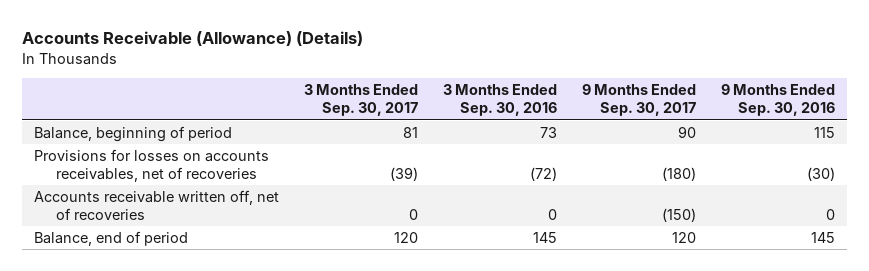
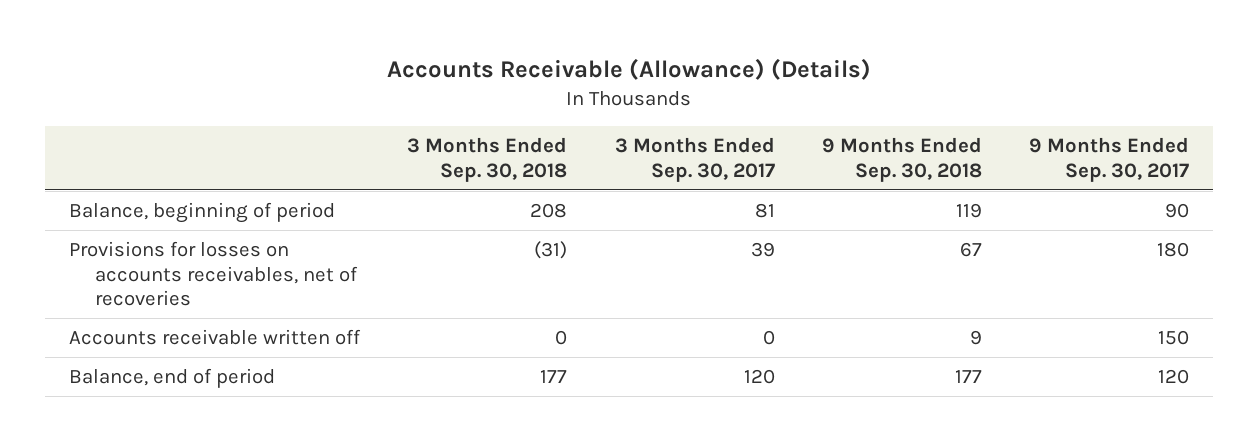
[442,84,557,117] 3 Months Ended Sep. 30, 2016 -> none
[720,84,835,117] 9 Months Ended Sep. 30, 2016 -> none
none -> [407,136,568,182] 3 Months Ended Sep. 30, 2018
none -> [821,136,982,182] 9 Months Ended Sep. 30, 2018
[390,167,419,182] (39) -> [750,241,775,257] 39
[661,167,696,182] (180) -> [1157,241,1190,257] 180
[34,189,280,221] Accounts receivable written off, net of recoveries -> [69,328,362,345] Accounts receivable written off
[661,208,696,223] (150) -> [1158,329,1190,345] 150

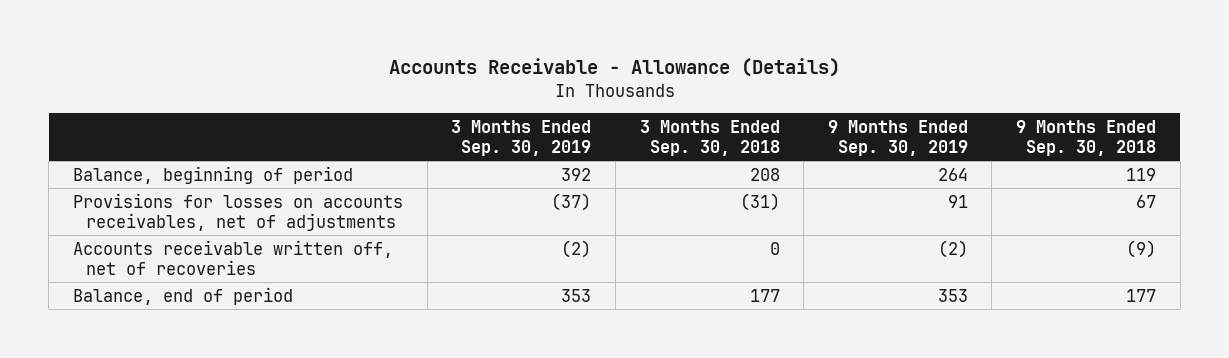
[387,58,872,81] Accounts Receivable (Allowance) (Details) -> [388,58,840,78] Accounts Receivable - Allowance (Details)
[614,136,775,182] 3 Months Ended Sep. 30, 2017 -> none
[1029,136,1190,182] 9 Months Ended Sep. 30, 2017 -> none
none -> [451,119,592,156] 3 Months Ended Sep. 30, 2019
none -> [827,119,968,156] 9 Months Ended Sep. 30, 2019
[69,240,359,307] Provisions for losses on accounts receivables, net of recoveries -> [72,192,403,231] Provisions for losses on accounts receivables, net of adjustments
[69,328,362,345] Accounts receivable written off -> [72,239,393,275] Accounts receivable written off, net of recoveries
[969,329,982,345] 9 -> [1126,239,1157,258] (9)

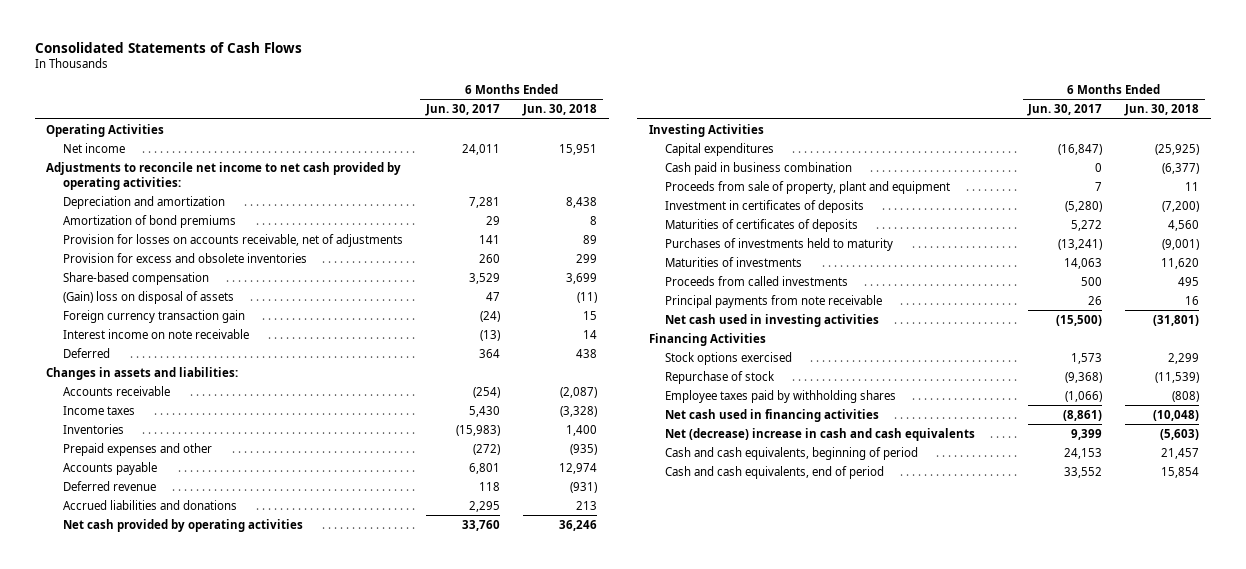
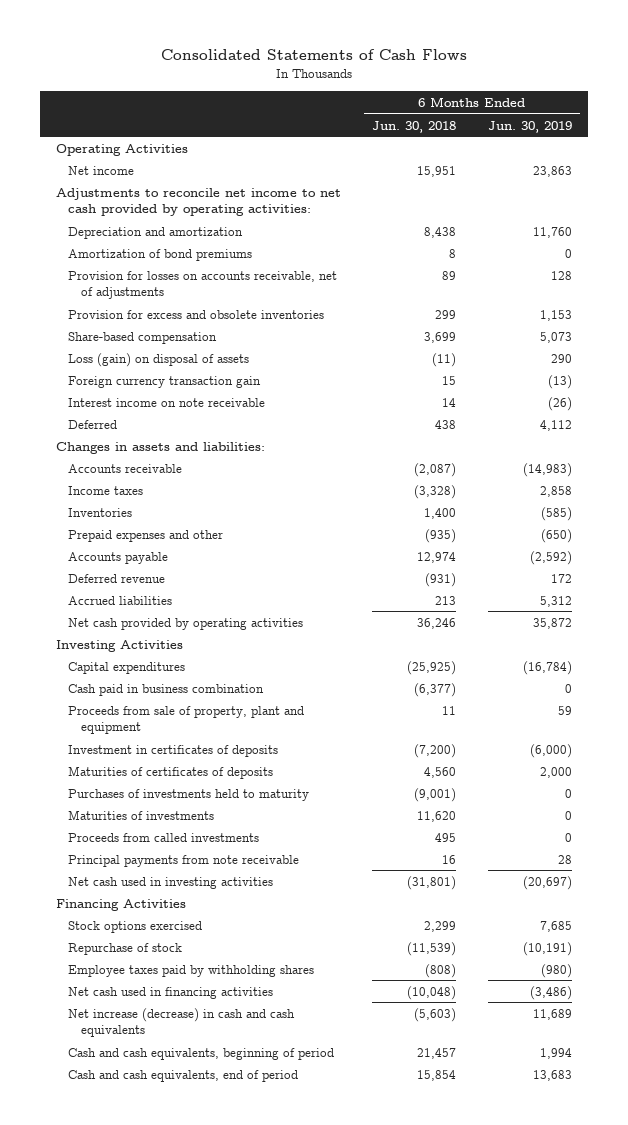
[425,104,501,117] Jun. 30, 2017 -> none
none -> [487,120,572,133] Jun. 30, 2019
[63,290,235,304] (Gain) loss on disposal of assets -> [68,352,250,367] Loss (gain) on disposal of assets
[63,499,238,510] Accrued liabilities and donations -> [68,595,173,605] Accrued liabilities
[665,427,976,441] Net (decrease) increase in cash and cash equivalents -> [68,1007,296,1038] Net increase (decrease) in cash and cash equivalents

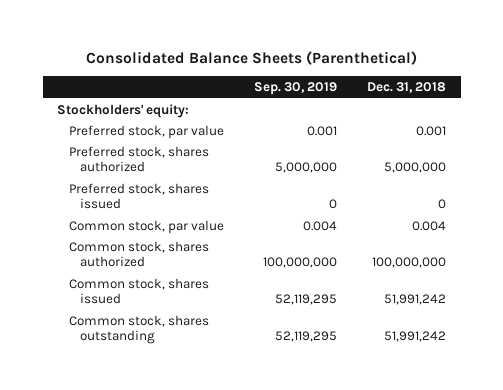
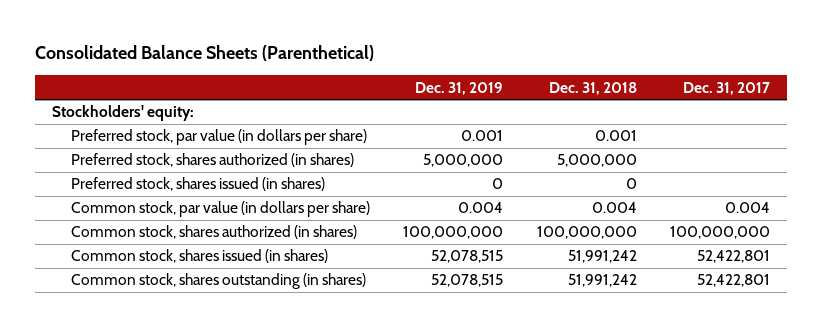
[253,82,337,96] Sep. 30, 2019 -> none
none -> [415,81,504,95] Dec. 31, 2019
none -> [682,81,770,95] Dec. 31, 2017
[68,124,224,139] Preferred stock, par value -> [70,129,367,146] Preferred stock, par value (in dollars per share)
[68,145,209,173] Preferred stock, shares authorized -> [70,153,354,168] Preferred stock, shares authorized (in shares)
[68,182,209,210] Preferred stock, shares issued -> [70,177,325,192] Preferred stock, shares issued (in shares)
[68,219,224,234] Common stock, par value -> [70,201,370,218] Common stock, par value (in dollars per share)
[68,240,209,268] Common stock, shares authorized -> [70,225,357,240] Common stock, shares authorized (in shares)
[68,277,209,305] Common stock, shares issued -> [70,249,328,264] Common stock, shares issued (in shares)
[68,314,209,345] Common stock, shares outstanding -> [70,273,366,290] Common stock, shares outstanding (in shares)

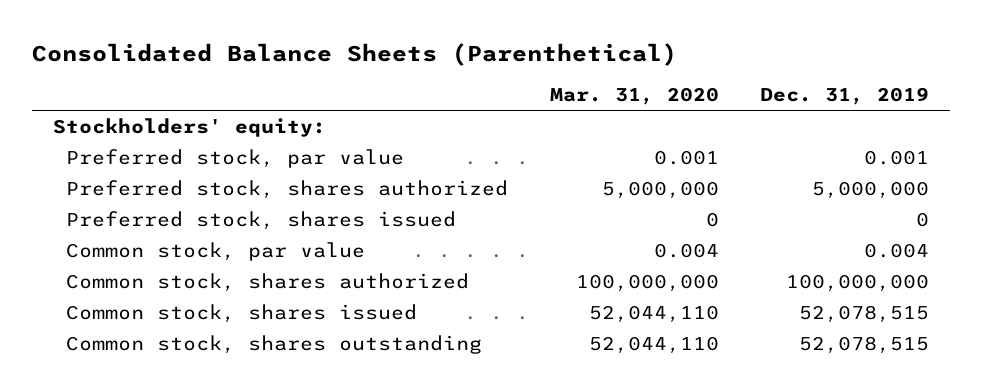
[548,81,637,95] Dec. 31, 2018 -> none
[682,81,770,95] Dec. 31, 2017 -> none
none -> [549,87,719,106] Mar. 31, 2020
[70,129,367,146] Preferred stock, par value (in dollars per share) -> [66,148,405,168] Preferred stock, par value
[70,153,354,168] Preferred stock, shares authorized (in shares) -> [66,179,509,199] Preferred stock, shares authorized
[70,177,325,192] Preferred stock, shares issued (in shares) -> [66,210,457,230] Preferred stock, shares issued
[70,201,370,218] Common stock, par value (in dollars per share) -> [66,241,366,261] Common stock, par value
[70,225,357,240] Common stock, shares authorized (in shares) -> [66,272,470,292] Common stock, shares authorized
[70,249,328,264] Common stock, shares issued (in shares) -> [66,303,418,323] Common stock, shares issued
[70,273,366,290] Common stock, shares outstanding (in shares) -> [66,334,483,354] Common stock, shares outstanding

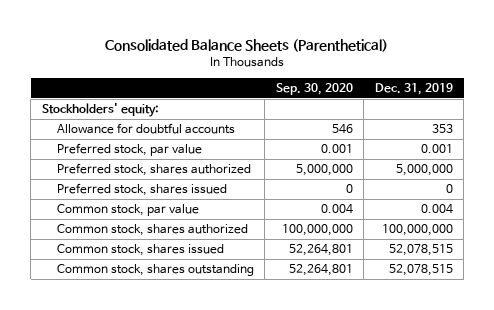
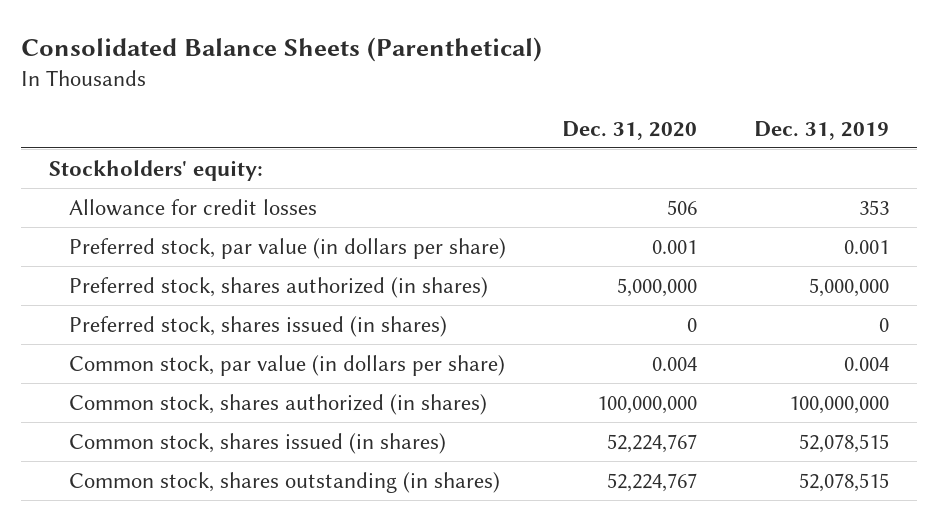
[275,83,353,96] Sep. 30, 2020 -> none
none -> [562,120,698,140] Dec. 31, 2020
[56,123,235,135] Allowance for doubtful accounts -> [69,198,318,216] Allowance for credit losses
[56,143,202,157] Preferred stock, par value -> [69,237,507,259] Preferred stock, par value (in dollars per share)
[56,163,251,177] Preferred stock, shares authorized -> [69,276,489,298] Preferred stock, shares authorized (in shares)
[56,183,227,197] Preferred stock, shares issued -> [69,315,448,337] Preferred stock, shares issued (in shares)
[56,204,199,217] Common stock, par value -> [69,354,506,376] Common stock, par value (in dollars per share)
[56,224,248,237] Common stock, shares authorized -> [69,393,488,415] Common stock, shares authorized (in shares)
[56,244,224,257] Common stock, shares issued -> [69,432,447,454] Common stock, shares issued (in shares)
[56,264,254,277] Common stock, shares outstanding -> [69,471,501,493] Common stock, shares outstanding (in shares)

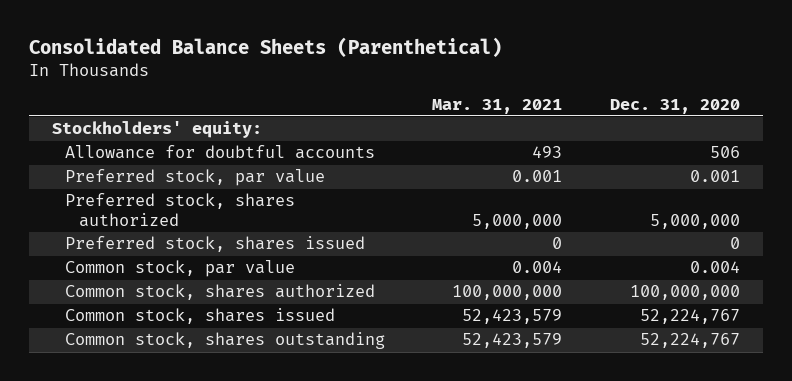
[753,120,889,140] Dec. 31, 2019 -> none
none -> [432,98,563,114] Mar. 31, 2021
[69,198,318,216] Allowance for credit losses -> [65,145,376,160] Allowance for doubtful accounts
[69,237,507,259] Preferred stock, par value (in dollars per share) -> [65,169,326,187] Preferred stock, par value
[69,276,489,298] Preferred stock, shares authorized (in shares) -> [65,193,296,227] Preferred stock, shares authorized
[69,315,448,337] Preferred stock, shares issued (in shares) -> [65,236,366,253] Preferred stock, shares issued
[69,354,506,376] Common stock, par value (in dollars per share) -> [65,260,296,278] Common stock, par value
[69,393,488,415] Common stock, shares authorized (in shares) -> [65,284,376,301] Common stock, shares authorized
[69,432,447,454] Common stock, shares issued (in shares) -> [65,308,336,325] Common stock, shares issued
[69,471,501,493] Common stock, shares outstanding (in shares) -> [65,332,386,350] Common stock, shares outstanding

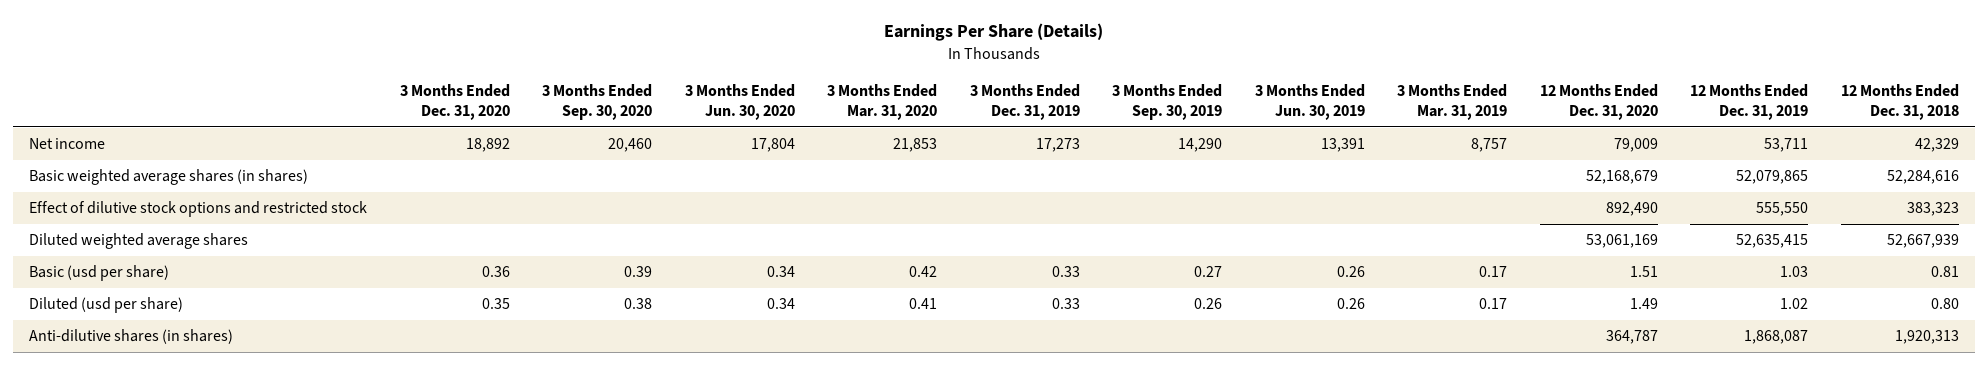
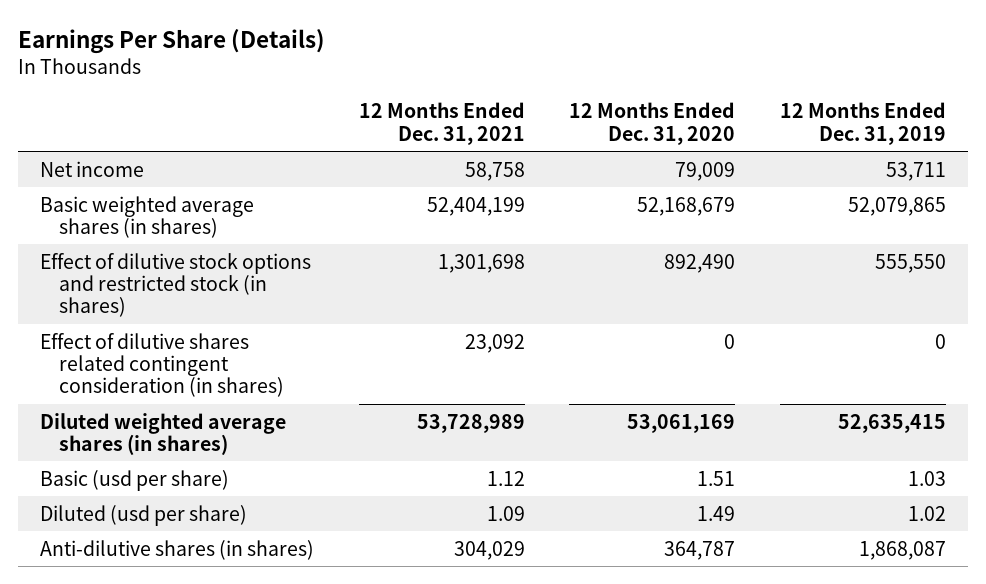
[399,83,510,120] 3 Months Ended Dec. 31, 2020 -> none
[542,83,653,120] 3 Months Ended Sep. 30, 2020 -> none
[684,83,795,120] 3 Months Ended Jun. 30, 2020 -> none
[827,83,938,120] 3 Months Ended Mar. 31, 2020 -> none
[969,83,1080,120] 3 Months Ended Dec. 31, 2019 -> none
[1112,83,1223,120] 3 Months Ended Sep. 30, 2019 -> none
[1254,83,1365,120] 3 Months Ended Jun. 30, 2019 -> none
[1397,83,1508,120] 3 Months Ended Mar. 31, 2019 -> none
[1840,83,1959,120] 12 Months Ended Dec. 31, 2018 -> none
none -> [358,102,525,145] 12 Months Ended Dec. 31, 2021
[29,201,368,218] Effect of dilutive stock options and restricted stock -> [40,252,312,318] Effect of dilutive stock options and restricted stock (in shares)
none -> [40,332,284,398] Effect of dilutive shares related contingent consideration (in shares)
[29,233,249,250] Diluted weighted average shares -> [40,412,287,455] Diluted weighted average shares (in shares)

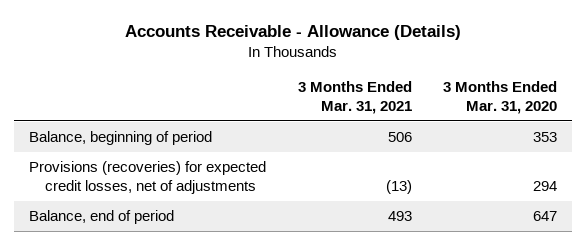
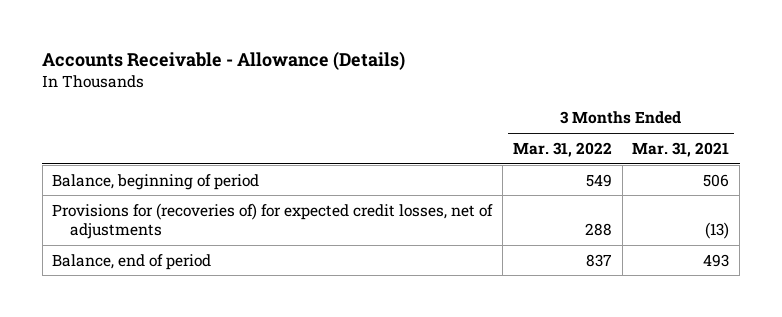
[442,81,557,115] 3 Months Ended Mar. 31, 2020 -> none
none -> [512,141,612,157] Mar. 31, 2022
[29,161,267,195] Provisions (recoveries) for expected credit losses, net of adjustments -> [52,202,494,240] Provisions for (recoveries of) for expected credit losses, net of adjustments

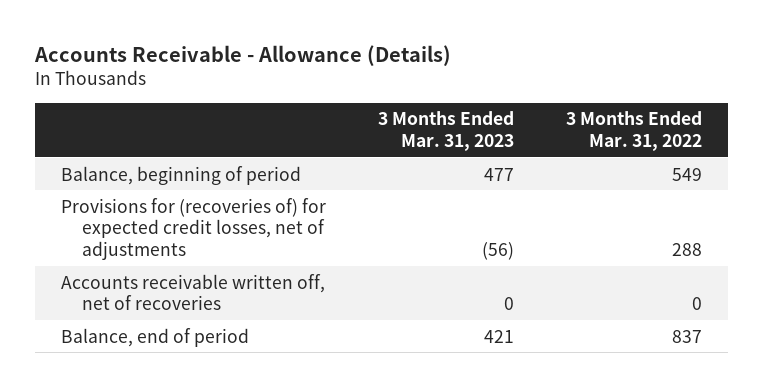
[632,141,730,157] Mar. 31, 2021 -> none
none -> [377,111,514,152] 3 Months Ended Mar. 31, 2023
none -> [60,273,325,311] Accounts receivable written off, net of recoveries

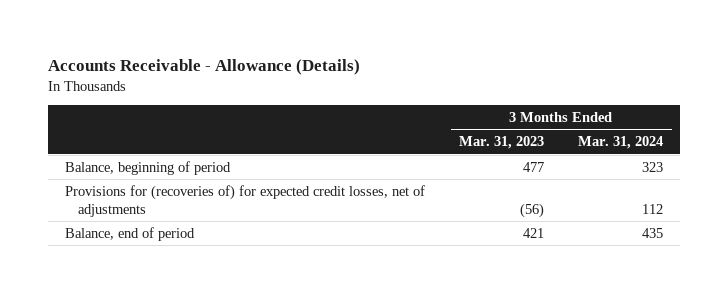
[565,111,702,152] 3 Months Ended Mar. 31, 2022 -> none
none -> [578,136,664,150] Mar. 31, 2024
[60,273,325,311] Accounts receivable written off, net of recoveries -> none

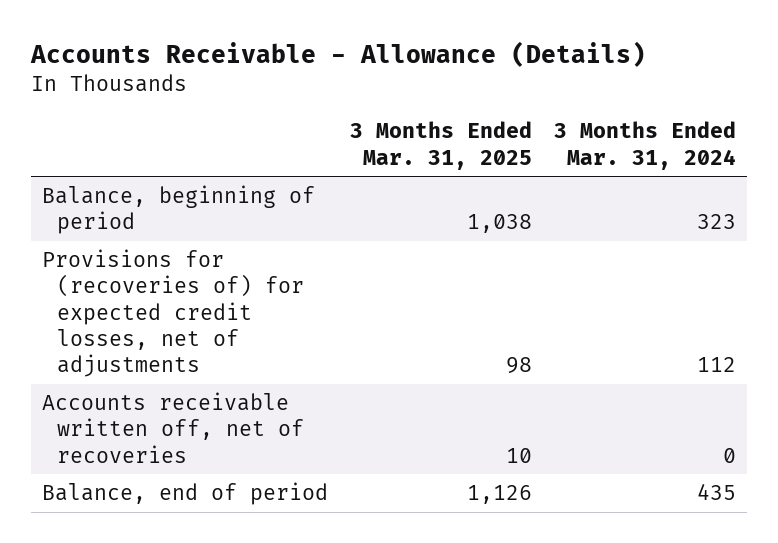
[459,136,545,150] Mar. 31, 2023 -> none
none -> [350,121,533,170] 3 Months Ended Mar. 31, 2025
none -> [42,392,304,463] Accounts receivable written off, net of recoveries

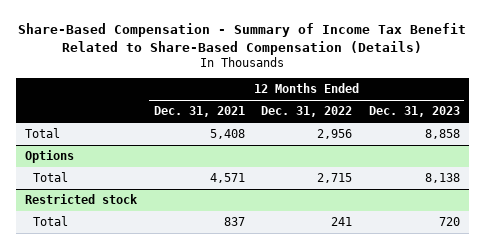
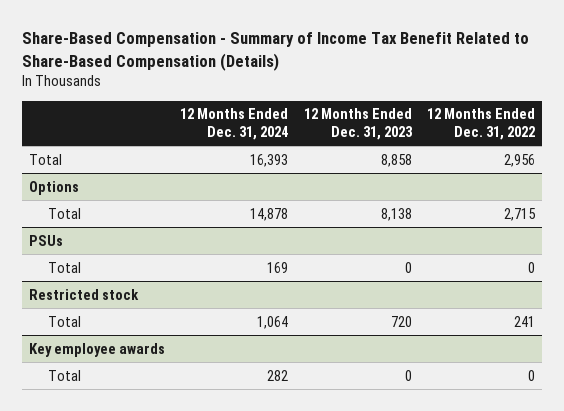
[153,106,245,118] Dec. 31, 2021 -> none
none -> [180,108,289,140] 12 Months Ended Dec. 31, 2024
none -> [29,234,64,246] PSUs
none -> [48,261,82,273] Total
none -> [29,342,166,357] Key employee awards
none -> [48,369,82,381] Total

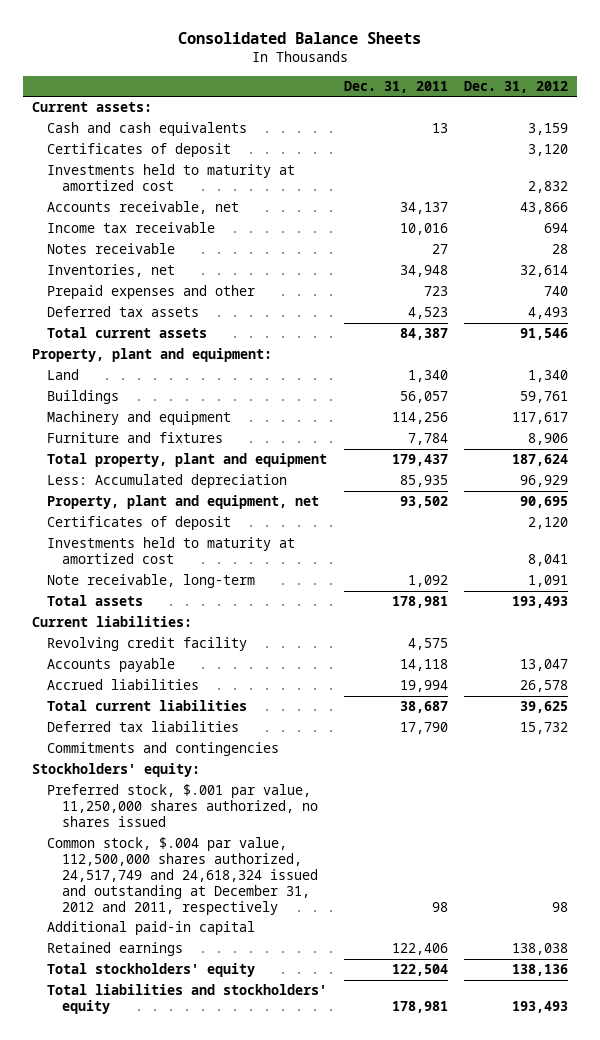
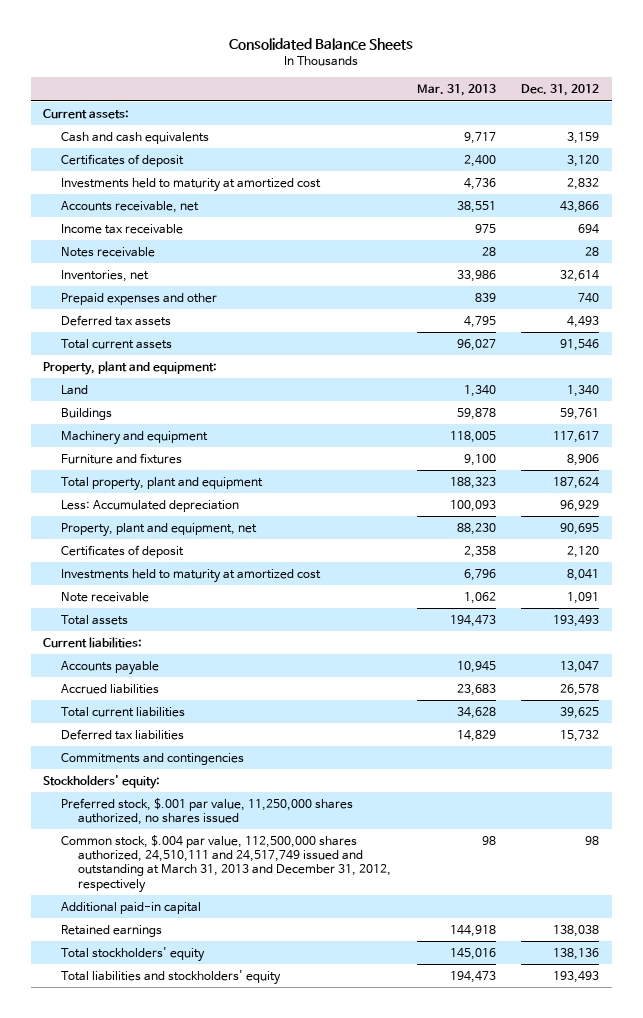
[343,80,448,93] Dec. 31, 2011 -> none
none -> [416,84,496,97] Mar. 31, 2013
[46,574,255,589] Note receivable, long-term -> [60,591,149,602] Note receivable
[46,637,247,652] Revolving credit facility -> none
[46,837,318,915] Common stock, $.004 par value, 112,500,000 shares authorized, 24,517,749 and 24,618,324 issued and outstanding at December 31, 2012 and 2011, respectively -> [60,834,392,893] Common stock, $.004 par value, 112,500,000 shares authorized, 24,510,111 and 24,517,749 issued and outstanding at March 31, 2013 and December 31, 2012, respectively

